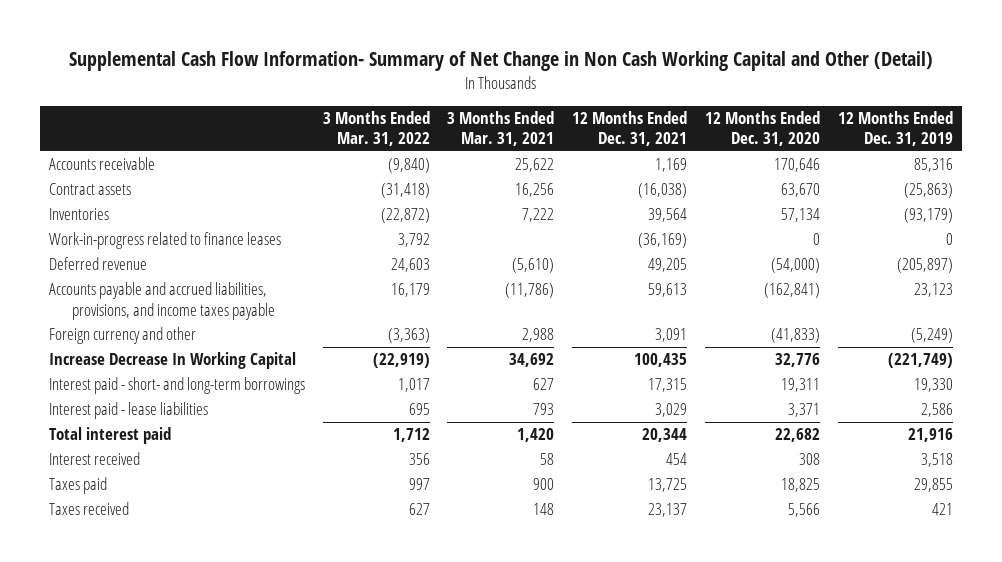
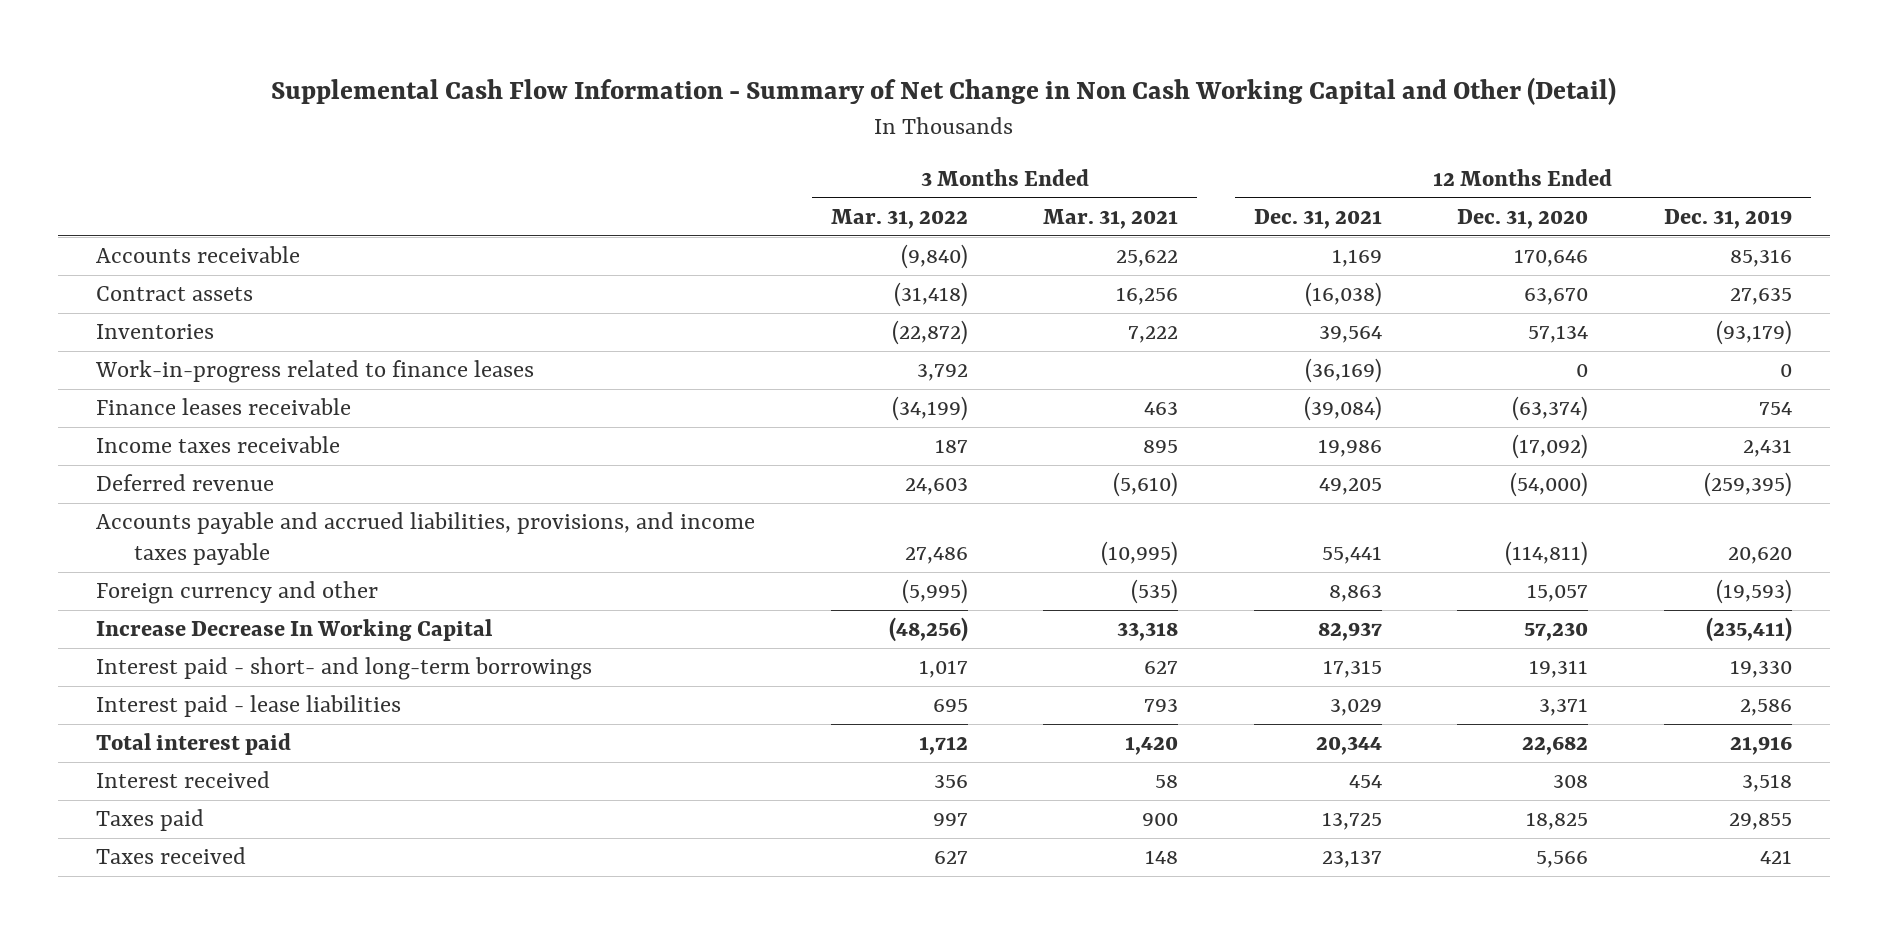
[68,51,933,72] Supplemental Cash Flow Information- Summary of Net Change in Non Cash Working Capital and Other (Detail) -> [271,76,1617,105] Supplemental Cash Flow Information - Summary of Net Change in Non Cash Working Capital and Other (Detail)
[903,183,953,199] (25,863) -> [1729,288,1792,306] 27,635
none -> [96,398,352,416] Finance leases receivable
none -> [96,436,341,454] Income taxes receivable
[896,258,953,274] (205,897) -> [1703,472,1792,498] (259,395)
[390,283,430,298] 16,179 -> [904,547,968,565] 27,486
[505,283,555,299] (11,786) -> [1101,541,1179,567] (10,995)
[648,283,688,298] 59,613 -> [1321,546,1382,565] 55,441
[764,283,821,299] (162,841) -> [1505,541,1589,567] (114,811)
[913,283,953,298] 23,123 -> [1727,547,1792,565] 20,620
[387,328,430,344] (3,363) -> [901,579,968,605] (5,995)
[522,328,555,343] 2,988 -> [1131,579,1179,605] (535)
[655,328,688,343] 3,091 -> [1328,585,1382,603] 8,863
[771,328,821,344] (41,833) -> [1527,584,1589,603] 15,057
[910,328,953,344] (5,249) -> [1715,579,1792,605] (19,593)
[372,353,430,369] (22,919) -> [888,617,968,643] (48,256)
[509,353,555,368] 34,692 -> [1117,622,1179,642] 33,318
[634,353,688,368] 100,435 -> [1317,622,1382,642] 82,937
[775,353,821,368] 32,776 -> [1524,622,1589,642] 57,230
[887,353,953,369] (221,749) -> [1705,617,1792,643] (235,411)

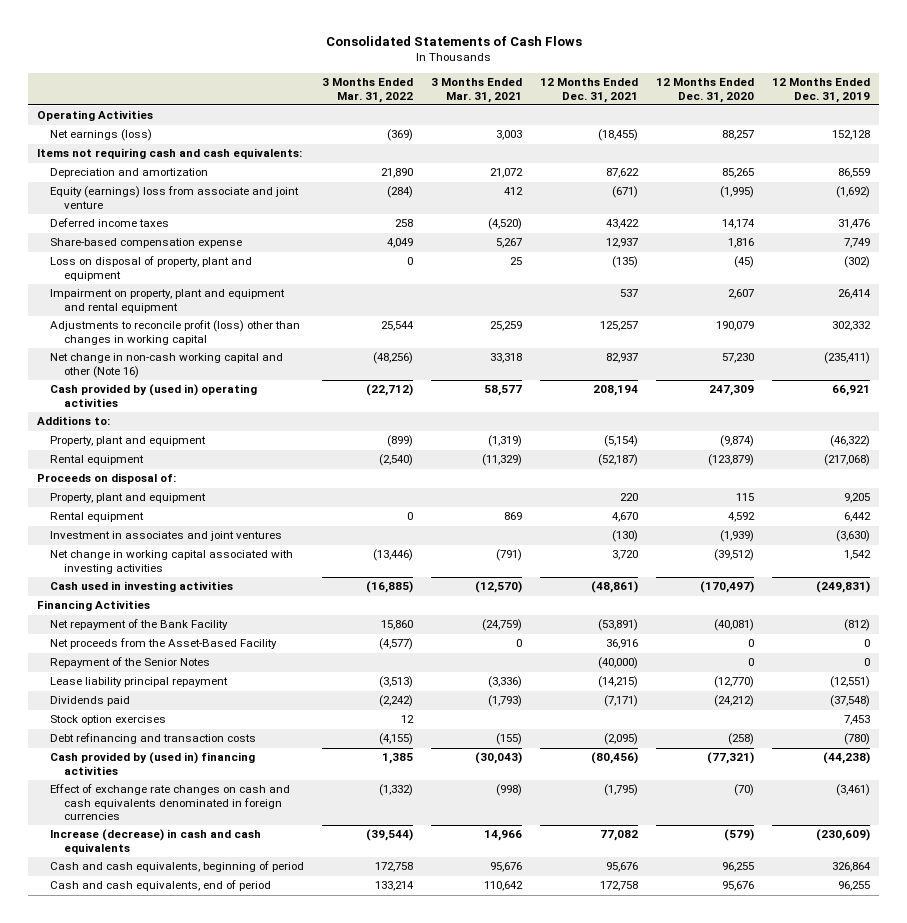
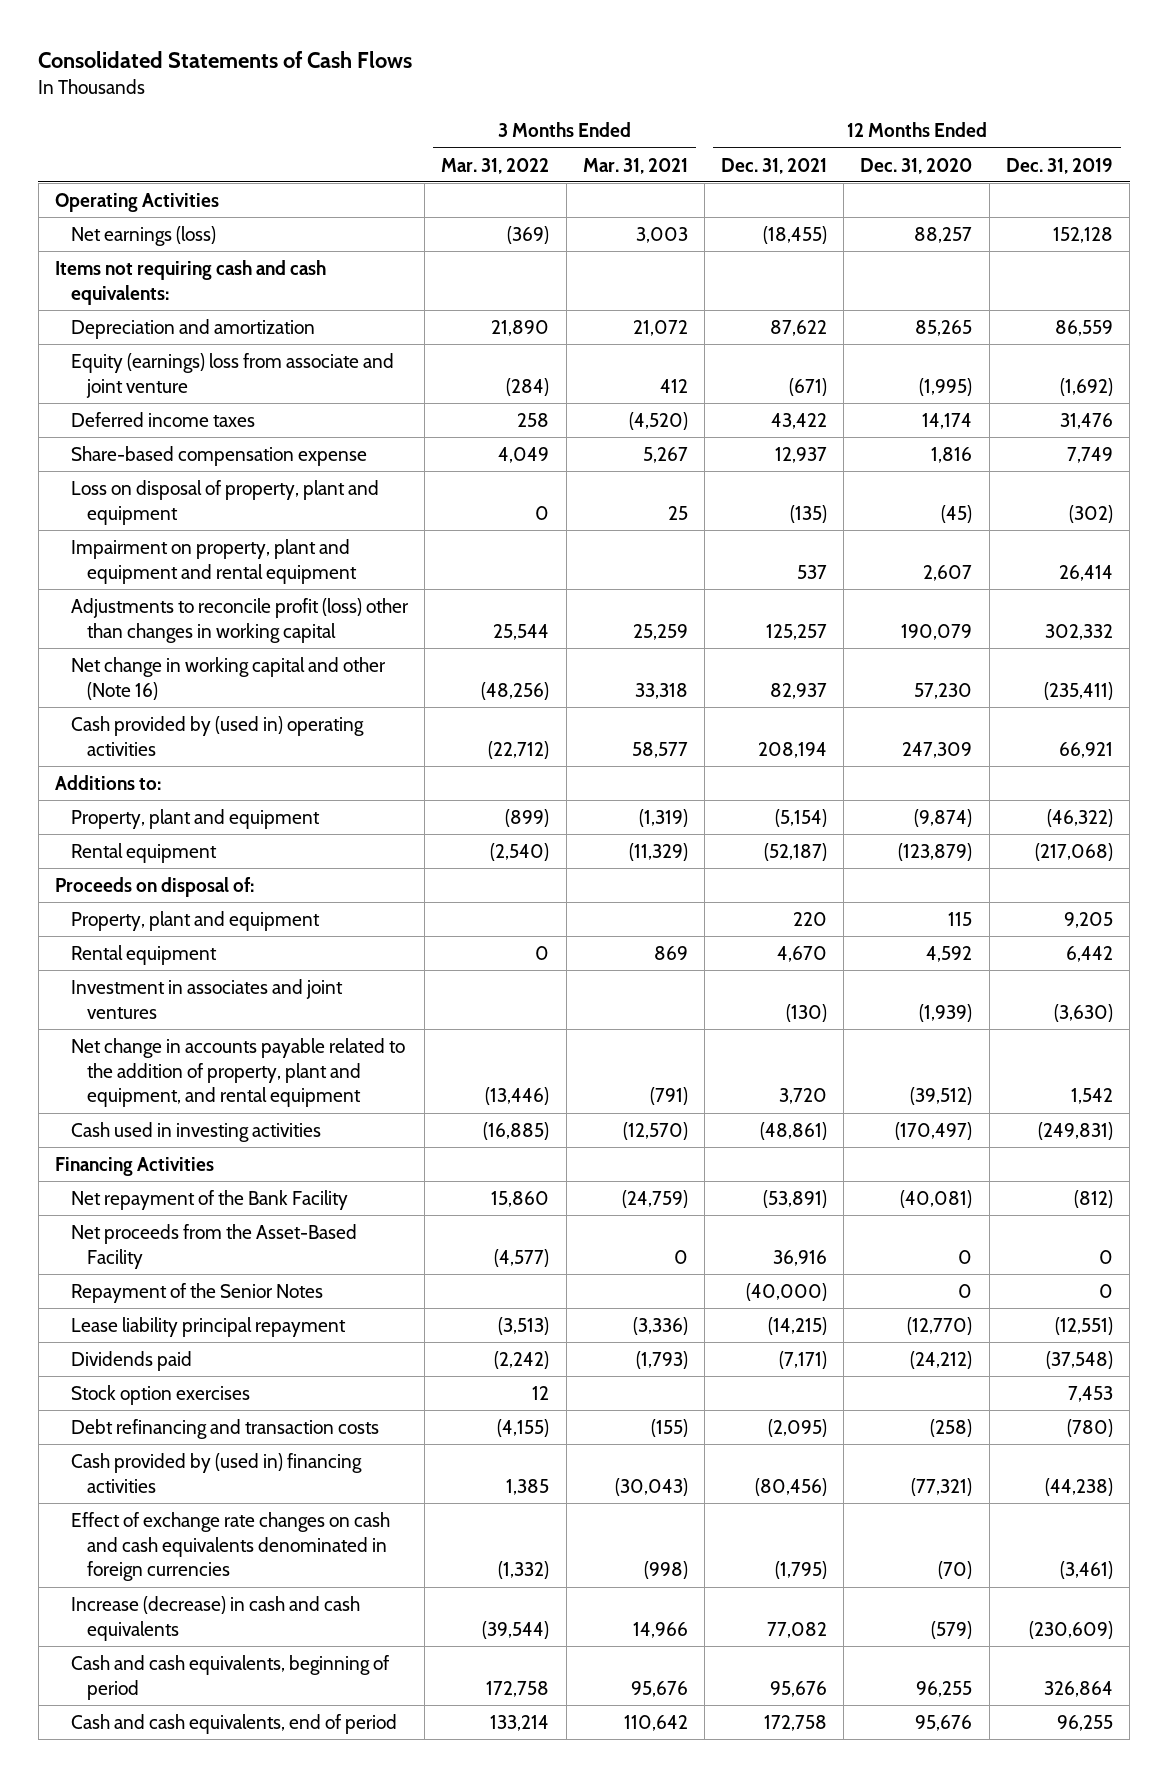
[50,353,284,378] Net change in non-cash working capital and other (Note 16) -> [71,656,387,700] Net change in working capital and other (Note 16)
[50,550,294,574] Net change in working capital associated with investing activities -> [71,1037,406,1108] Net change in accounts payable related to the addition of property, plant and equipment, and rental equipment

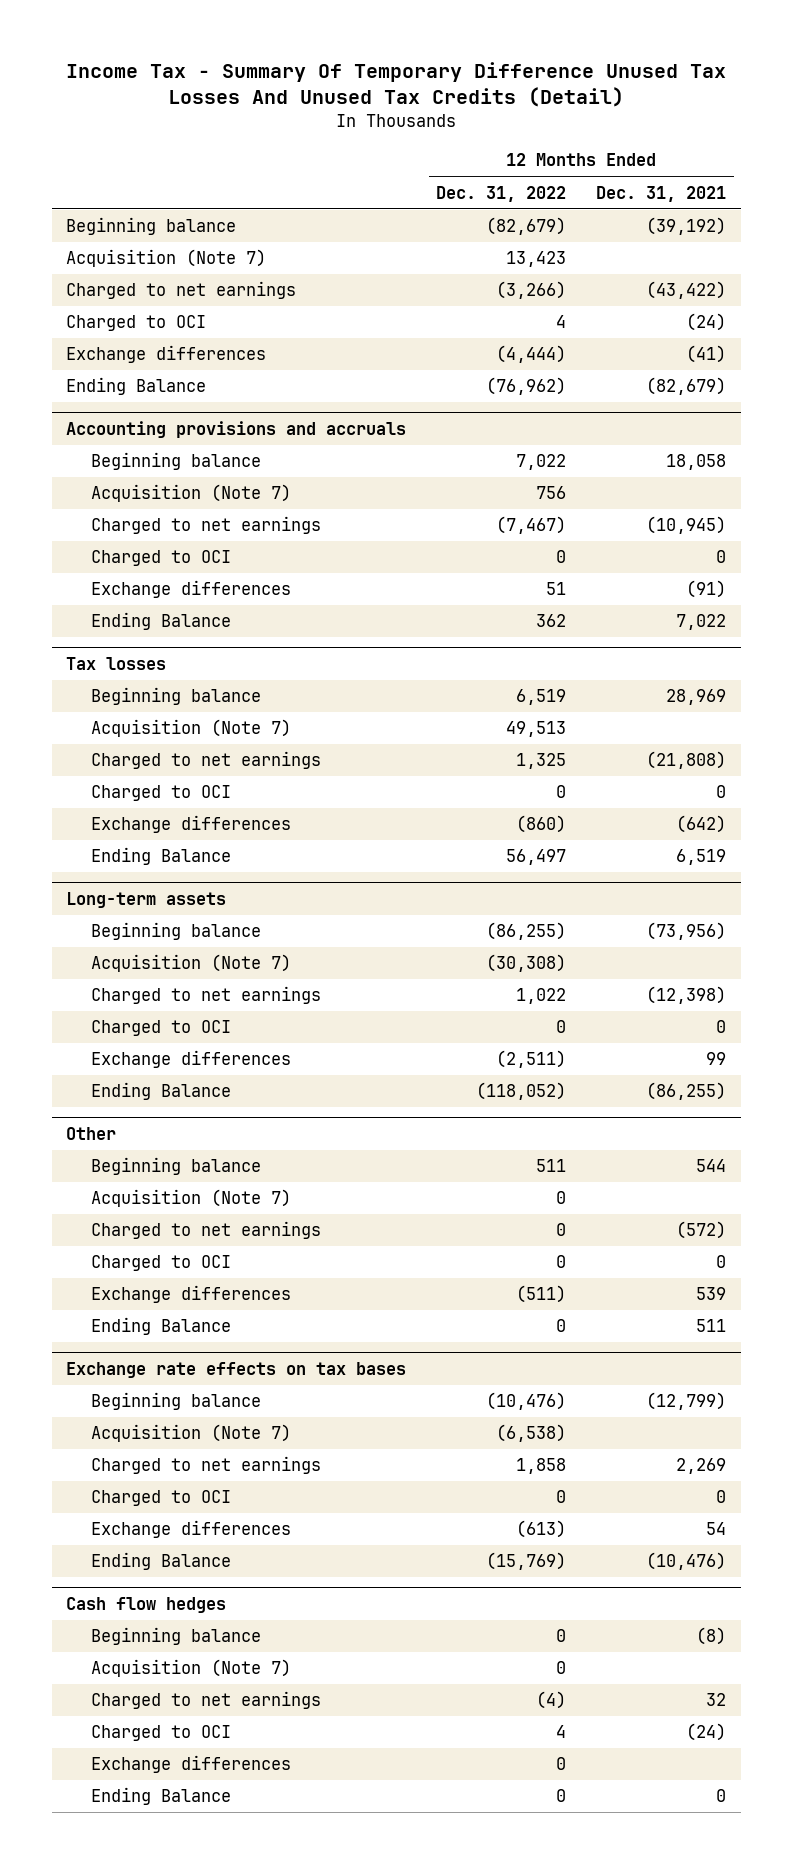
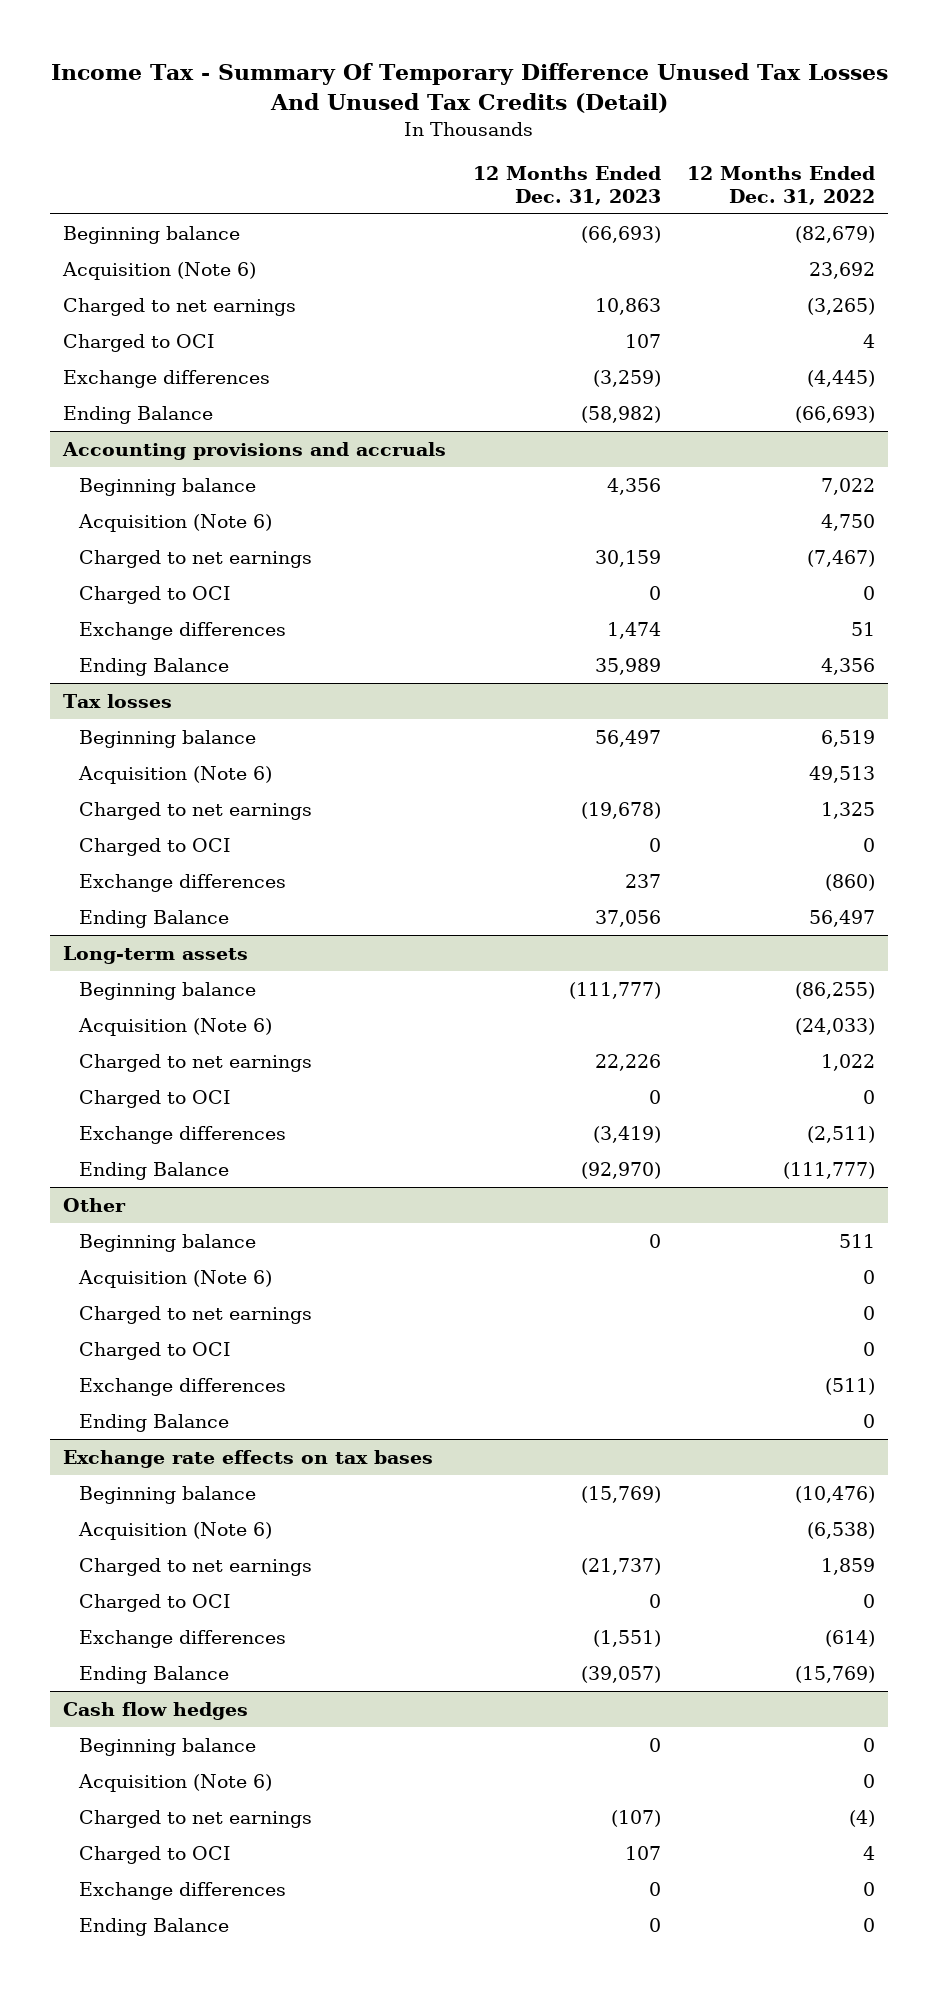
[596,185,727,202] Dec. 31, 2021 -> none
none -> [472,165,661,206] 12 Months Ended Dec. 31, 2023
[66,249,267,268] Acquisition (Note 7) -> [62,261,257,280] Acquisition (Note 6)
[506,251,567,268] 13,423 -> [809,261,876,279] 23,692
[496,281,567,300] (3,266) -> [807,297,876,315] (3,265)
[496,345,567,364] (4,444) -> [807,369,876,387] (4,445)
[486,377,567,396] (76,962) -> [795,405,876,423] (66,693)
[91,484,292,503] Acquisition (Note 7) -> [77,513,272,532] Acquisition (Note 6)
[536,486,567,500] 756 -> [821,513,876,531] 4,750
[536,614,567,628] 362 -> [821,657,876,675] 4,356
[91,719,292,738] Acquisition (Note 7) -> [77,765,272,784] Acquisition (Note 6)
[91,954,292,973] Acquisition (Note 7) -> [77,1017,272,1036] Acquisition (Note 6)
[486,954,567,973] (30,308) -> [795,1017,876,1035] (24,033)
[476,1082,567,1101] (118,052) -> [783,1161,876,1179] (111,777)
[91,1189,292,1208] Acquisition (Note 7) -> [77,1269,272,1288] Acquisition (Note 6)
[91,1424,292,1443] Acquisition (Note 7) -> [77,1521,272,1540] Acquisition (Note 6)
[516,1458,567,1475] 1,858 -> [821,1557,876,1575] 1,859
[516,1520,567,1539] (613) -> [825,1629,876,1647] (614)
[91,1659,292,1678] Acquisition (Note 7) -> [77,1773,272,1792] Acquisition (Note 6)

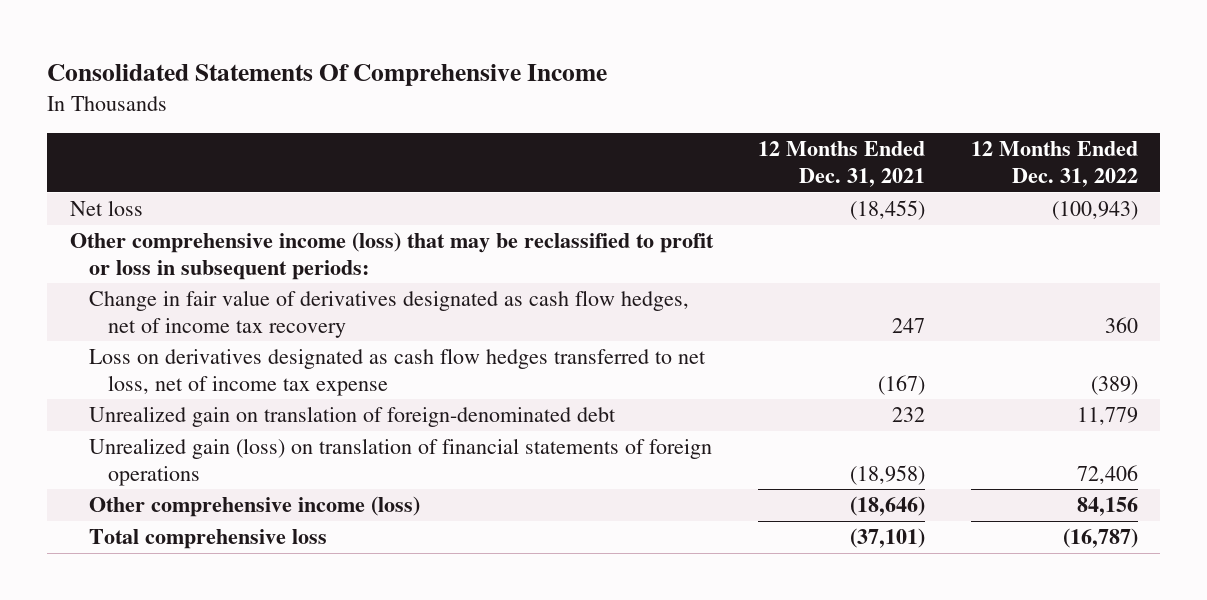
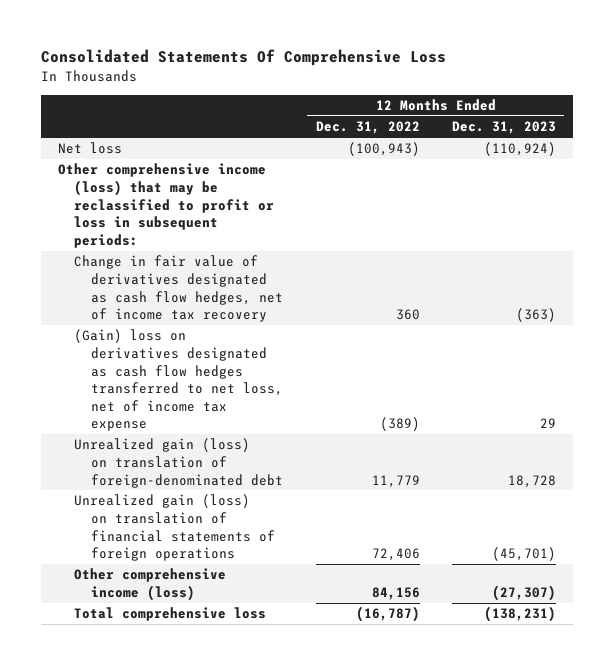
[47,64,608,87] Consolidated Statements Of Comprehensive Income -> [41,49,447,67] Consolidated Statements Of Comprehensive Loss
[758,141,926,187] 12 Months Ended Dec. 31, 2021 -> none
none -> [452,121,557,135] Dec. 31, 2023
[88,348,706,396] Loss on derivatives designated as cash flow hedges transferred to net loss, net of income tax expense -> [74,329,283,432] (Gain) loss on derivatives designated as cash flow hedges transferred to net loss, net of income tax expense
[88,406,616,428] Unrealized gain on translation of foreign-denominated debt -> [74,438,283,488] Unrealized gain (loss) on translation of foreign-denominated debt

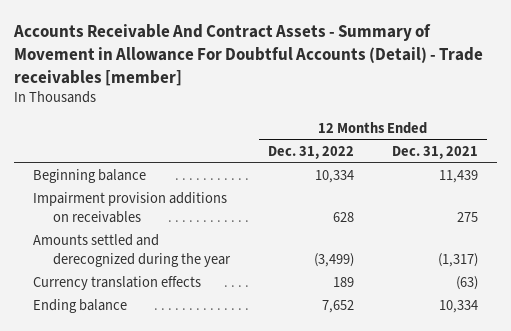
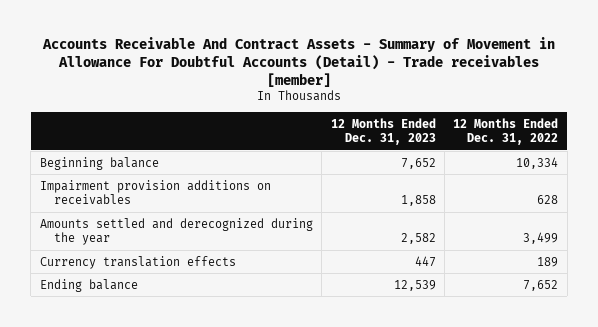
[391,146,478,160] Dec. 31, 2021 -> none
none -> [330,117,436,146] 12 Months Ended Dec. 31, 2023
[314,253,355,268] (3,499) -> [523,232,559,245] 3,499

